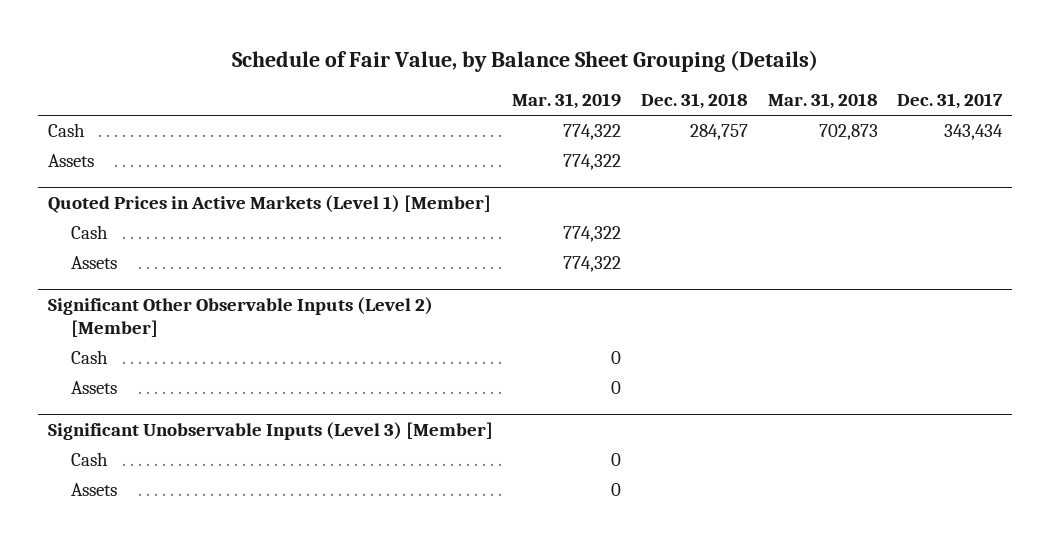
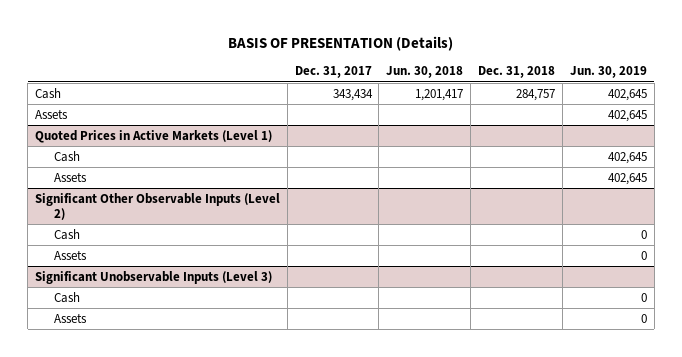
[231,49,818,72] Schedule of Fair Value, by Balance Sheet Grouping (Details) -> [227,35,453,51] BASIS OF PRESENTATION (Details)
[512,93,622,110] Mar. 31, 2019 -> none
[767,93,878,110] Mar. 31, 2018 -> none
none -> [386,66,464,79] Jun. 30, 2018
none -> [569,66,647,79] Jun. 30, 2019
[47,194,491,213] Quoted Prices in Active Markets (Level 1) [Member] -> [34,129,272,143] Quoted Prices in Active Markets (Level 1)
[47,296,433,338] Significant Other Observable Inputs (Level 2) [Member] -> [34,192,280,221] Significant Other Observable Inputs (Level 2)
[47,421,493,440] Significant Unobservable Inputs (Level 3) [Member] -> [34,270,272,284] Significant Unobservable Inputs (Level 3)

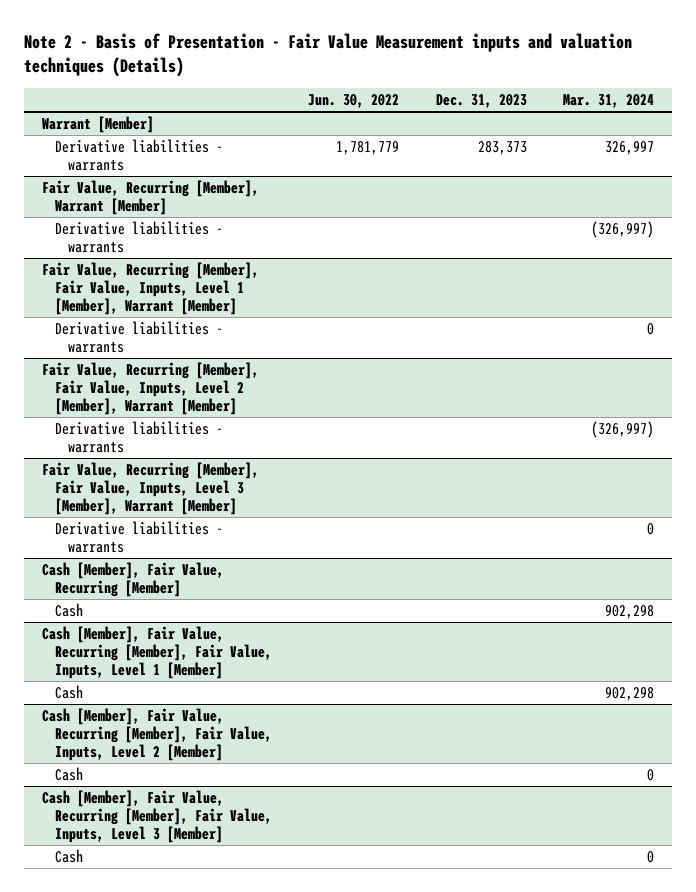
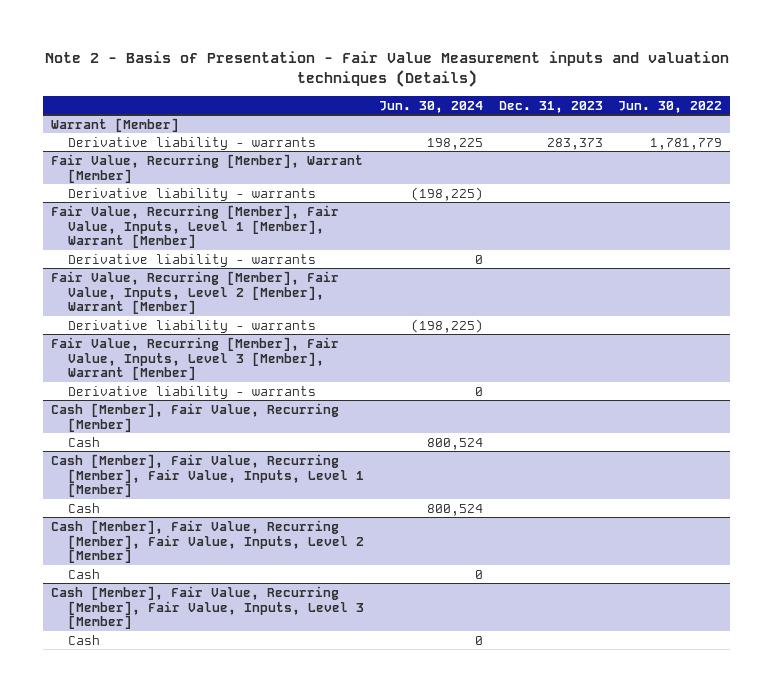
[562,94,654,109] Mar. 31, 2024 -> none
none -> [379,100,484,113] Jun. 30, 2024
[55,139,224,172] Derivative liabilities - warrants -> [67,136,316,150] Derivative liability - warrants
[55,221,224,254] Derivative liabilities - warrants -> [67,187,316,201] Derivative liability - warrants
[55,321,224,354] Derivative liabilities - warrants -> [67,253,316,267] Derivative liability - warrants
[55,421,224,454] Derivative liabilities - warrants -> [67,319,316,333] Derivative liability - warrants
[55,521,224,554] Derivative liabilities - warrants -> [67,385,316,399] Derivative liability - warrants

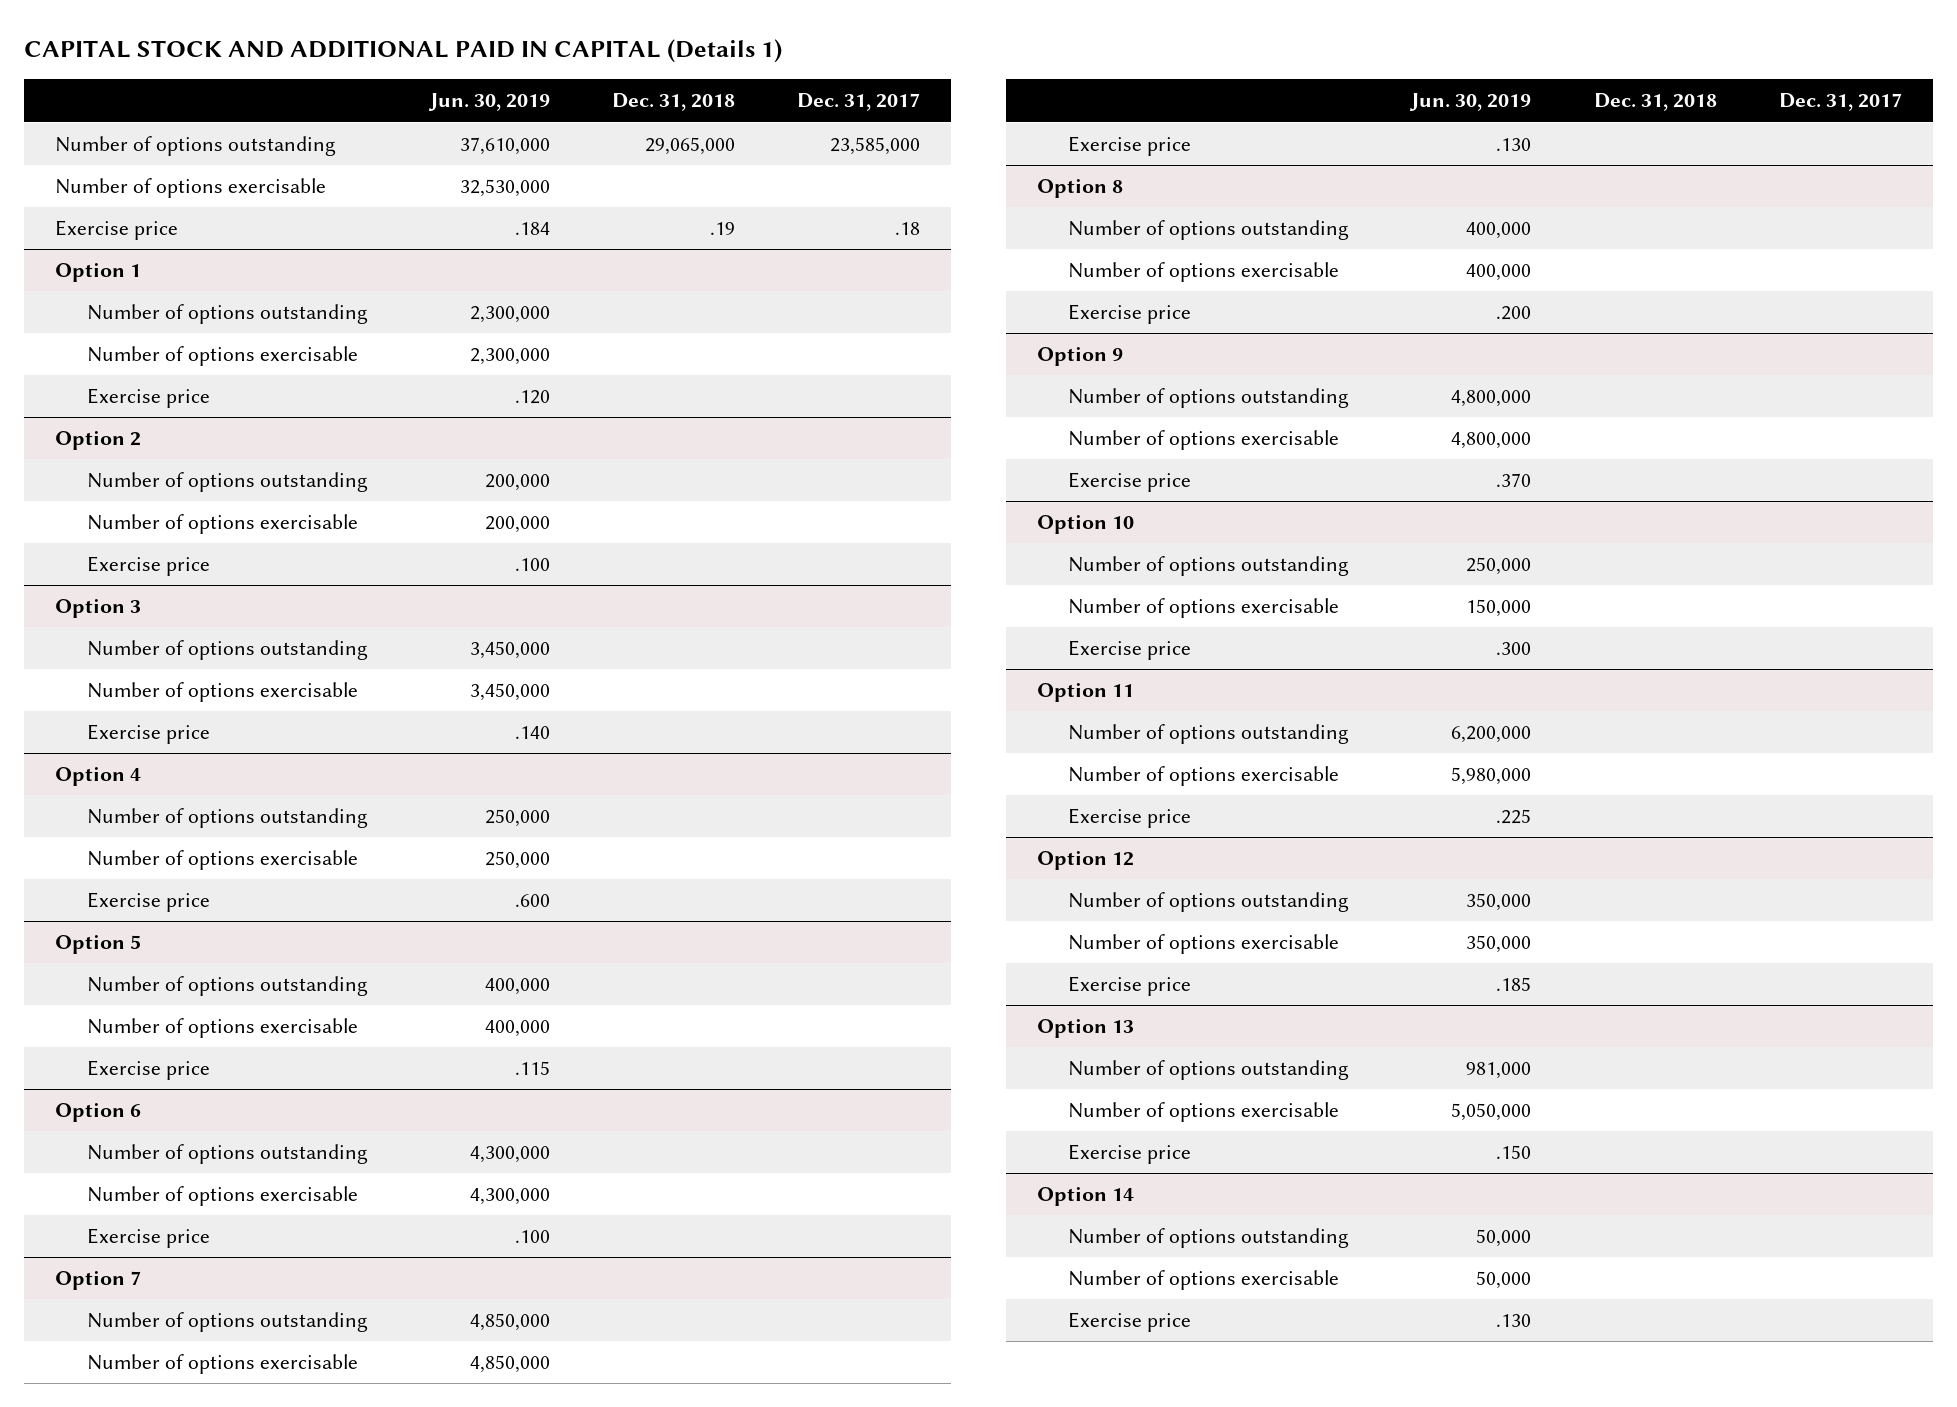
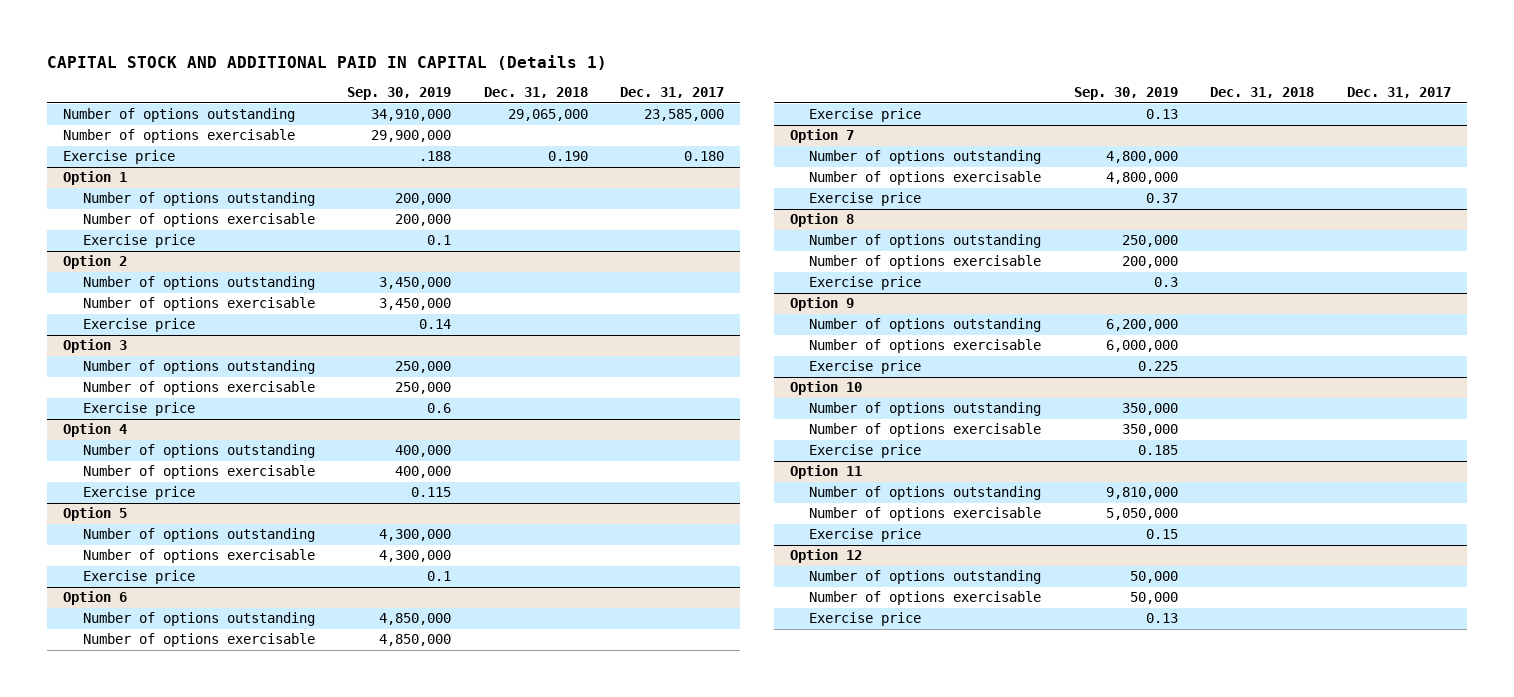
[427,93,550,112] Jun. 30, 2019 -> none
none -> [347,86,452,100] Sep. 30, 2019
[710,222,736,236] .19 -> [547,151,588,162] 0.190
[895,222,921,236] .18 -> [684,151,725,162] 0.180
[1036,1019,1134,1039] Option 13 -> none
[1068,1060,1350,1081] Number of options outstanding -> none
[1068,1102,1340,1123] Number of options exercisable -> none
[1068,1144,1192,1165] Exercise price -> none
[1036,1187,1134,1207] Option 14 -> none
[1068,1228,1350,1249] Number of options outstanding -> none
[1068,1270,1340,1291] Number of options exercisable -> none
[1068,1312,1192,1333] Exercise price -> none

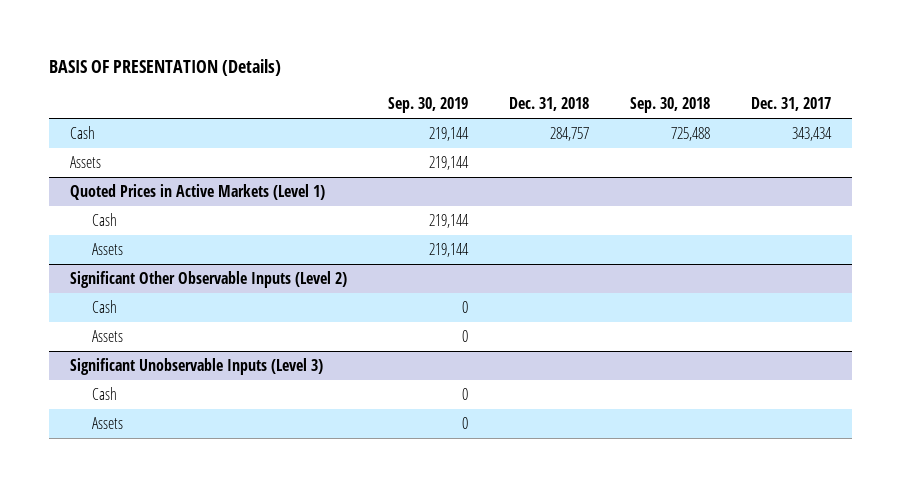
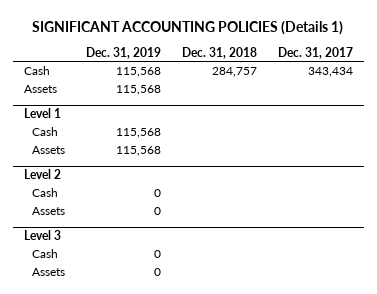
[48,59,281,77] BASIS OF PRESENTATION (Details) -> [32,20,344,35] SIGNIFICANT ACCOUNTING POLICIES (Details 1)
[387,97,468,114] Sep. 30, 2019 -> none
[630,97,711,114] Sep. 30, 2018 -> none
none -> [86,46,162,59] Dec. 31, 2019
[69,184,325,201] Quoted Prices in Active Markets (Level 1) -> [23,108,61,119] Level 1
[69,271,347,289] Significant Other Observable Inputs (Level 2) -> [23,169,61,180] Level 2
[69,358,323,376] Significant Unobservable Inputs (Level 3) -> [23,230,61,241] Level 3

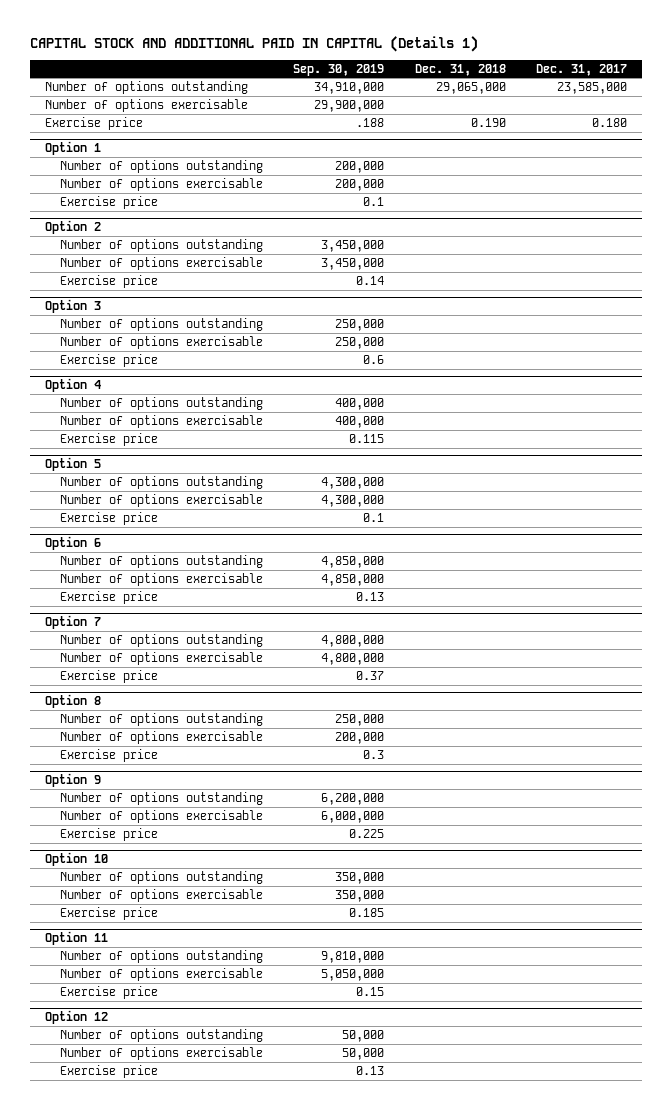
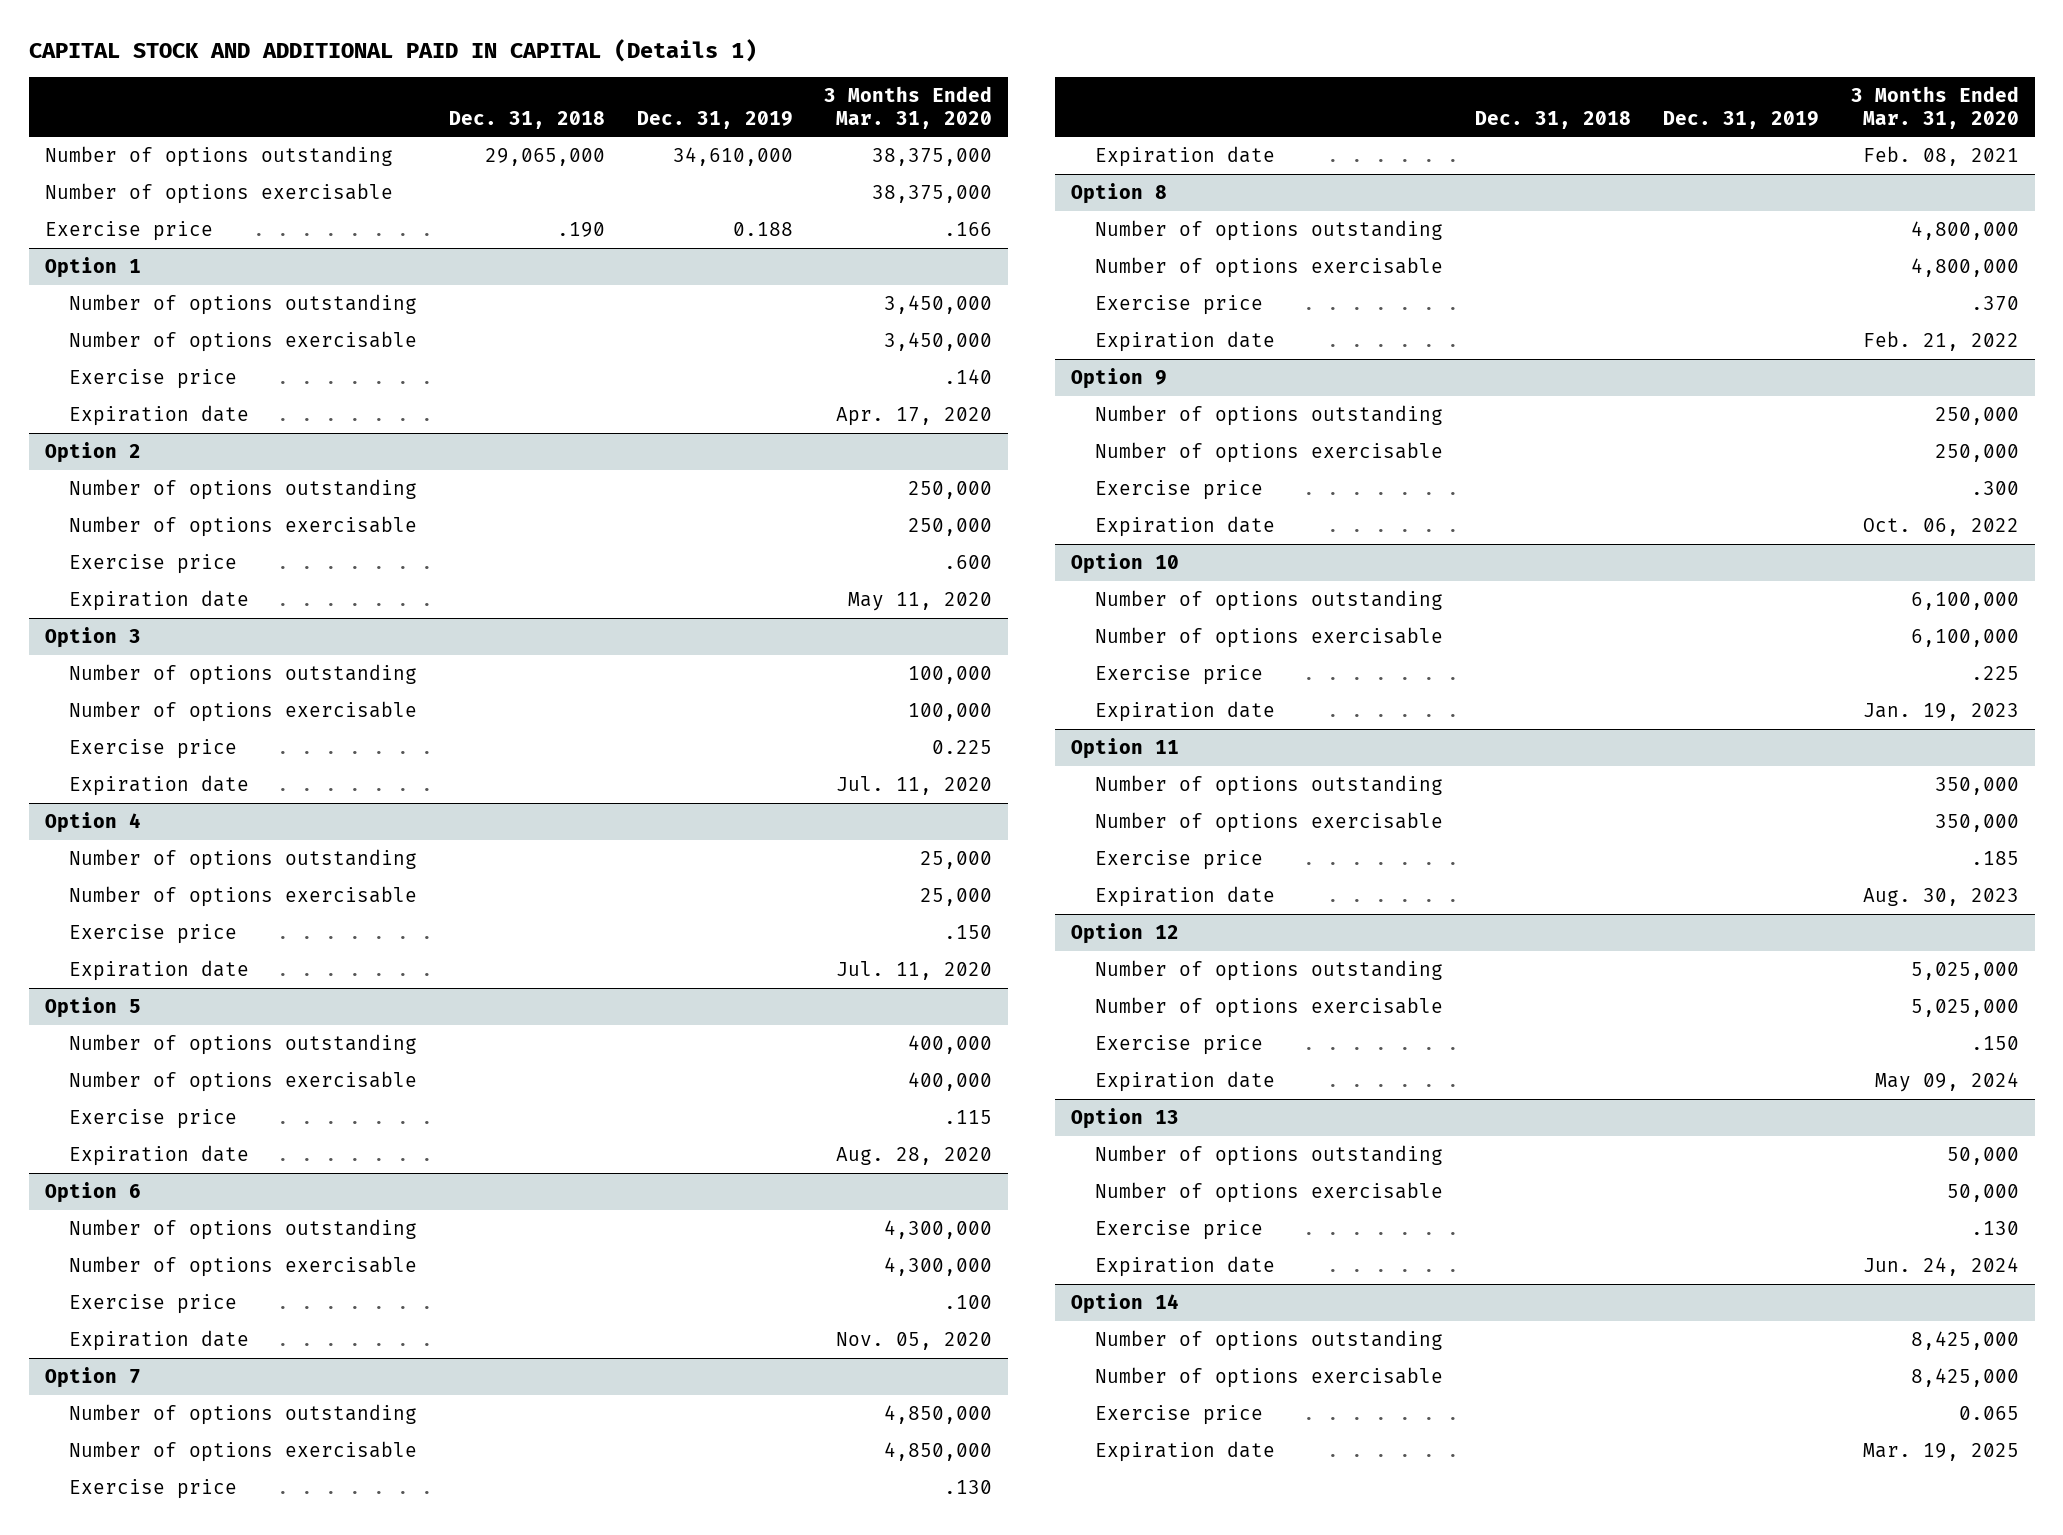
[293,63,385,76] Sep. 30, 2019 -> none
[535,63,627,76] Dec. 31, 2017 -> none
none -> [636,110,793,129] Dec. 31, 2019
none -> [824,85,993,129] 3 Months Ended Mar. 31, 2020
[470,117,506,127] 0.190 -> [556,222,605,238] .190
none -> [68,405,249,427] Expiration date
none -> [68,590,249,612] Expiration date
none -> [68,775,249,797] Expiration date
none -> [68,960,249,982] Expiration date
none -> [68,1145,249,1167] Expiration date
none -> [68,1330,249,1352] Expiration date
none -> [1095,146,1276,168] Expiration date
none -> [1095,331,1276,353] Expiration date
none -> [1095,516,1276,538] Expiration date
none -> [1095,701,1276,723] Expiration date
none -> [1095,886,1276,908] Expiration date
none -> [1095,1071,1276,1093] Expiration date
none -> [1071,1108,1180,1130] Option 13
none -> [1095,1145,1444,1167] Number of options outstanding
none -> [1095,1182,1444,1204] Number of options exercisable
none -> [1095,1220,1264,1241] Exercise price
none -> [1095,1256,1276,1278] Expiration date
none -> [1071,1293,1180,1315] Option 14
none -> [1095,1330,1444,1352] Number of options outstanding
none -> [1095,1367,1444,1389] Number of options exercisable
none -> [1095,1405,1264,1426] Exercise price
none -> [1095,1441,1276,1463] Expiration date

